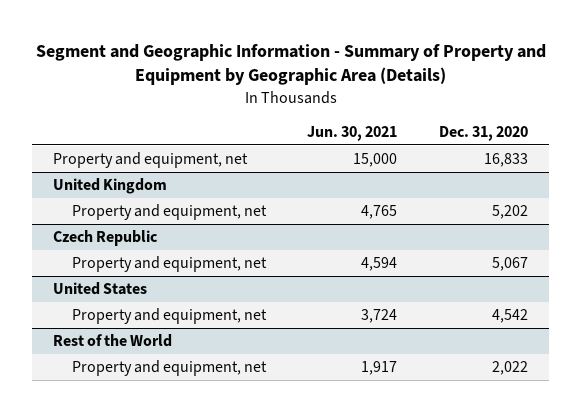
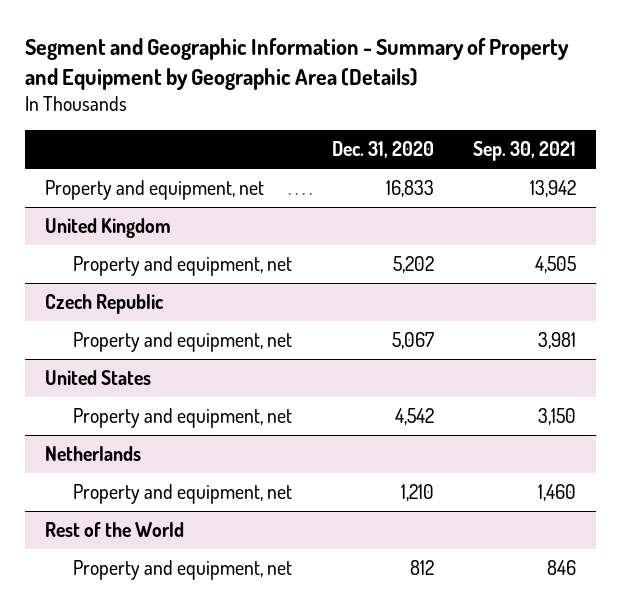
[307,125,398,141] Jun. 30, 2021 -> none
none -> [473,141,577,162] Sep. 30, 2021
none -> [44,446,141,462] Netherlands
none -> [73,484,293,505] Property and equipment, net
[492,361,529,376] 2,022 -> [409,560,434,576] 812

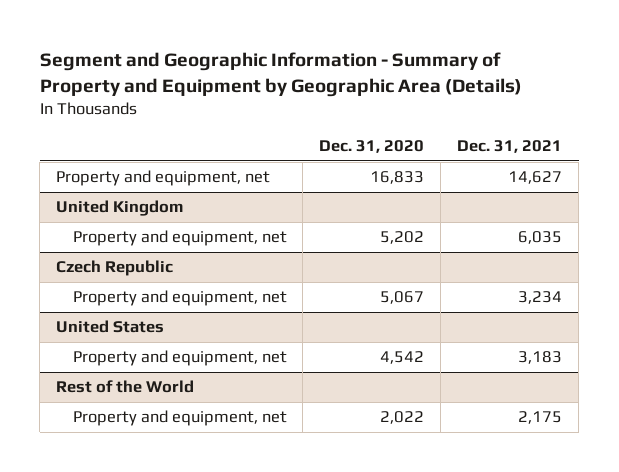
[473,141,577,162] Sep. 30, 2021 -> none
none -> [457,140,563,154] Dec. 31, 2021
[44,446,141,462] Netherlands -> none
[73,484,293,505] Property and equipment, net -> none
[409,560,434,576] 812 -> [380,411,425,425] 2,022

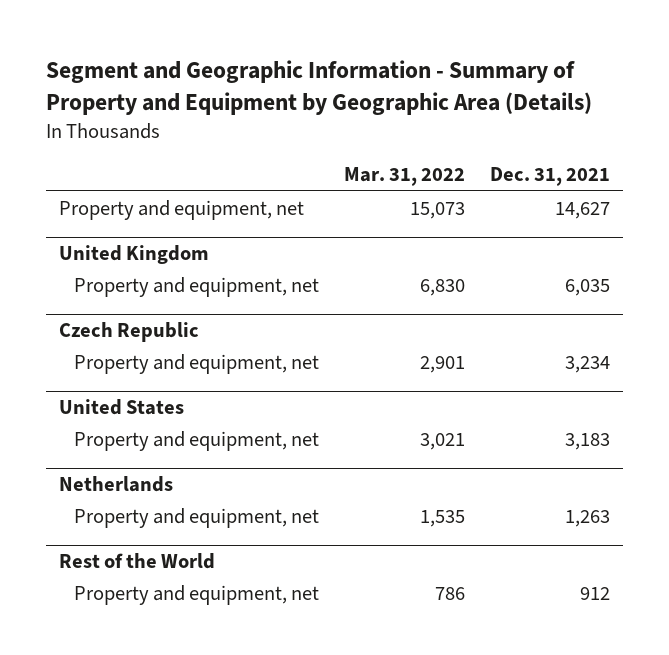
[319,140,425,154] Dec. 31, 2020 -> none
none -> [344,167,466,187] Mar. 31, 2022
none -> [58,476,173,493] Netherlands
none -> [74,507,320,528] Property and equipment, net
[518,411,563,425] 2,175 -> [580,586,611,600] 912

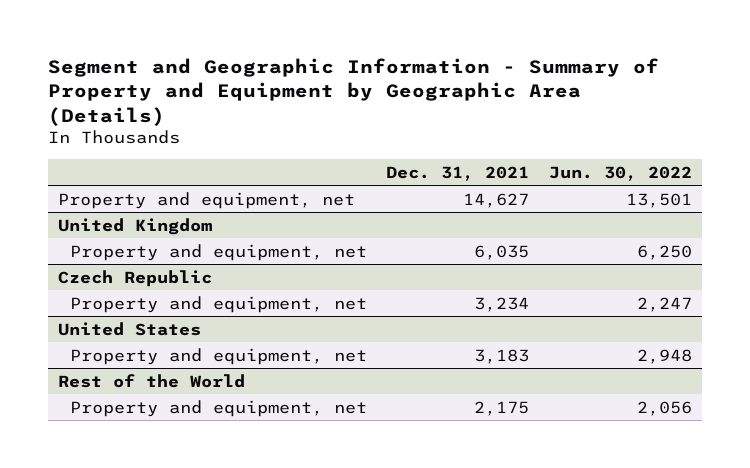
[344,167,466,187] Mar. 31, 2022 -> none
none -> [549,165,693,181] Jun. 30, 2022
[58,476,173,493] Netherlands -> none
[74,507,320,528] Property and equipment, net -> none
[580,586,611,600] 912 -> [474,400,530,416] 2,175

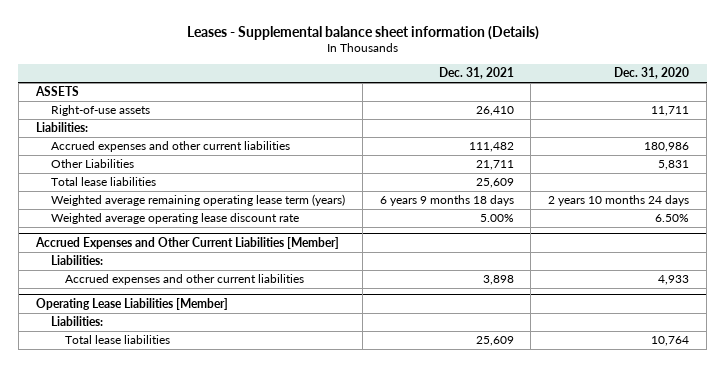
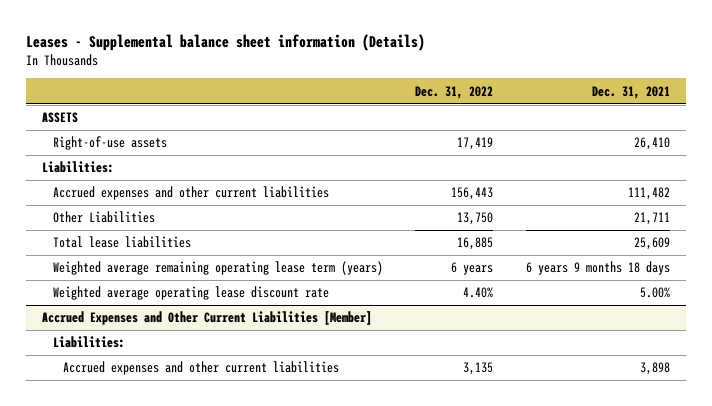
[614,67,690,80] Dec. 31, 2020 -> none
none -> [415,85,494,99] Dec. 31, 2022
[35,298,228,311] Operating Lease Liabilities [Member] -> none
[50,316,103,327] Liabilities: -> none
[65,335,171,345] Total lease liabilities -> none

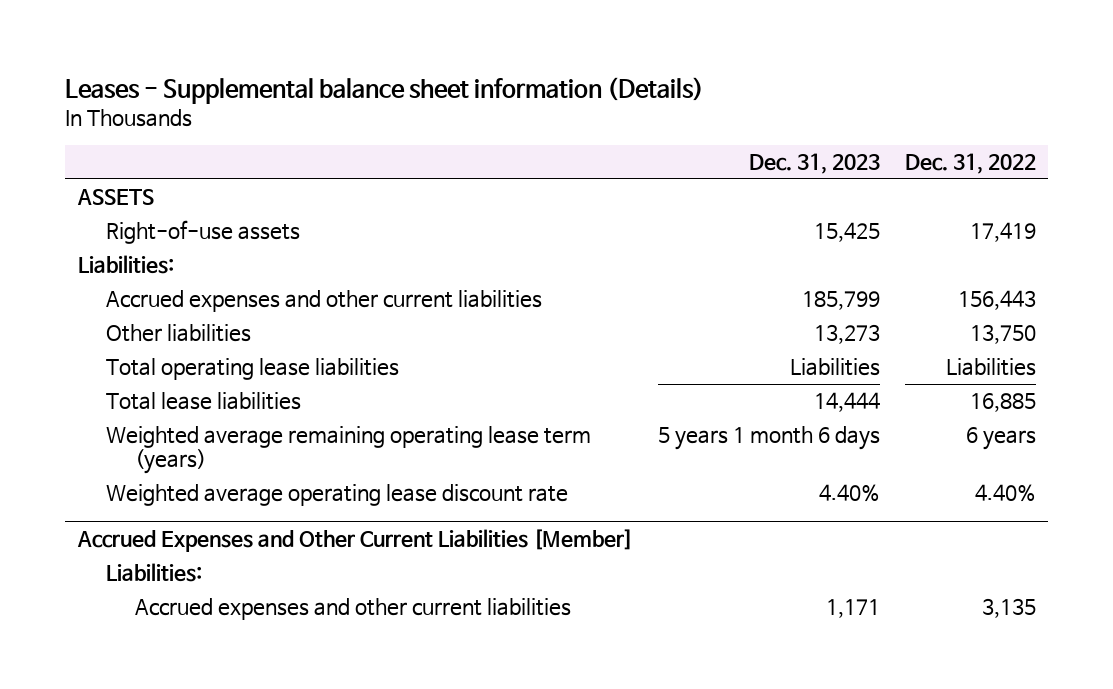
[591,85,670,99] Dec. 31, 2021 -> none
none -> [748,153,880,175] Dec. 31, 2023
[52,211,155,224] Other Liabilities -> [106,324,252,343] Other liabilities
none -> [106,358,400,381] Total operating lease liabilities

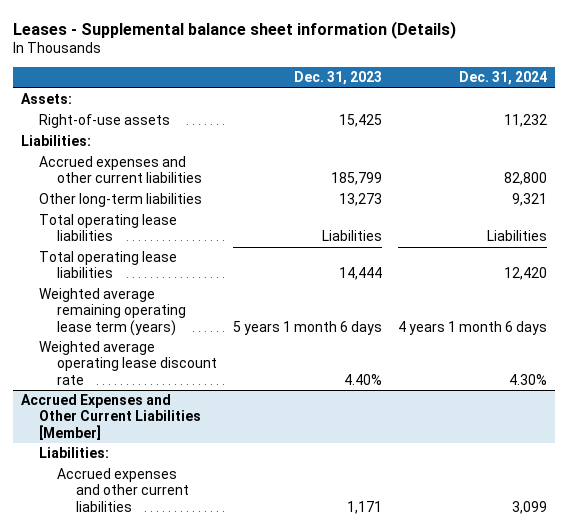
[904,153,1036,175] Dec. 31, 2022 -> none
none -> [459,71,548,86] Dec. 31, 2024
[76,189,154,206] ASSETS -> [20,93,72,105] Assets:
[106,324,252,343] Other liabilities -> [39,193,203,208] Other long-term liabilities
[106,392,302,411] Total lease liabilities -> [39,251,178,279] Total operating lease liabilities

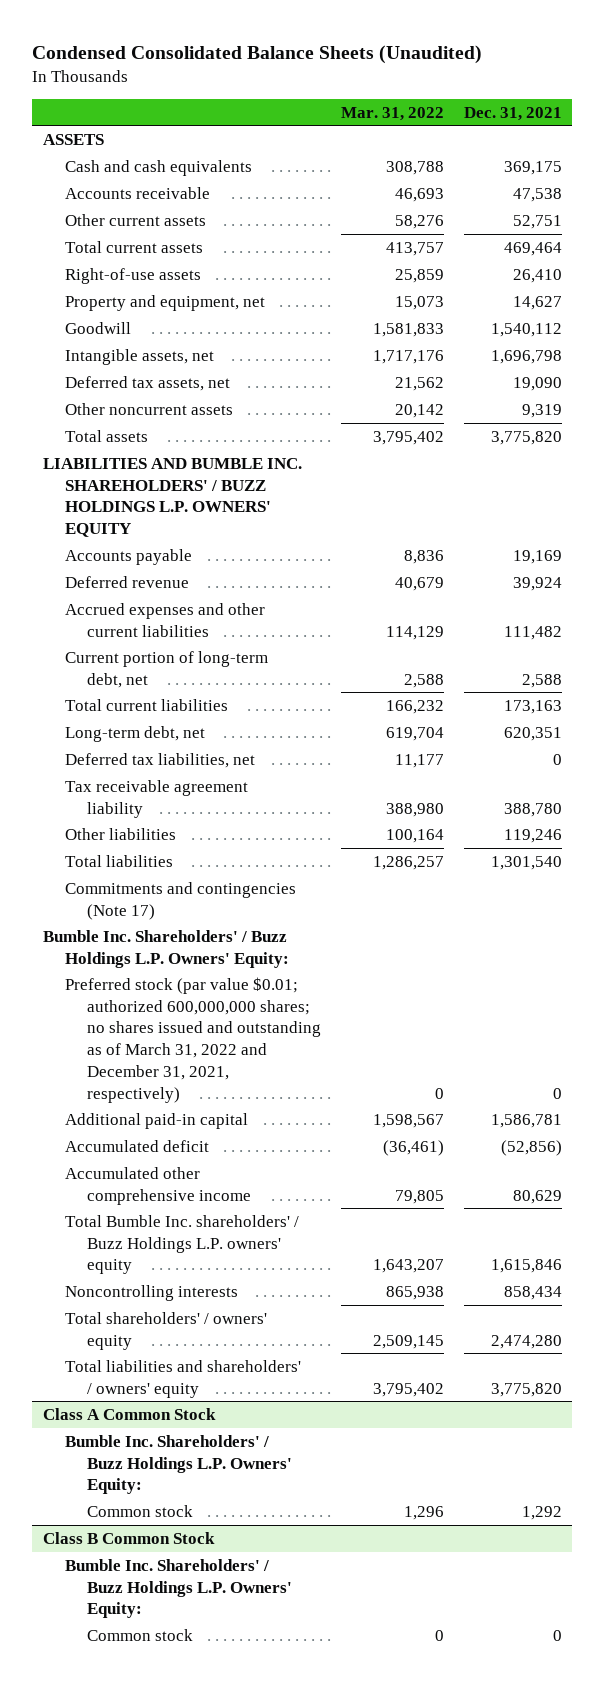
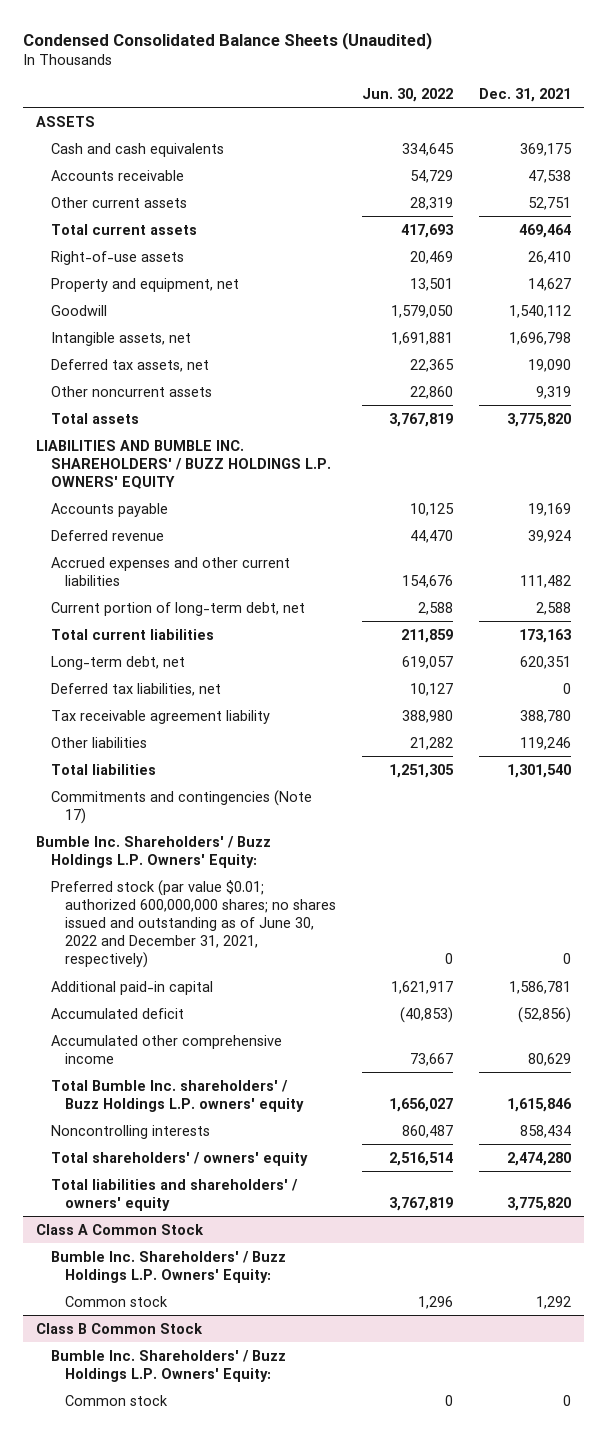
[341,106,445,121] Mar. 31, 2022 -> none
none -> [362,87,454,102] Jun. 30, 2022
[64,976,321,1103] Preferred stock (par value $0.01; authorized 600,000,000 shares; no shares issued and outstanding as of March 31, 2022 and December 31, 2021, respectively) -> [50,879,337,969] Preferred stock (par value $0.01; authorized 600,000,000 shares; no shares issued and outstanding as of June 30, 2022 and December 31, 2021, respectively)

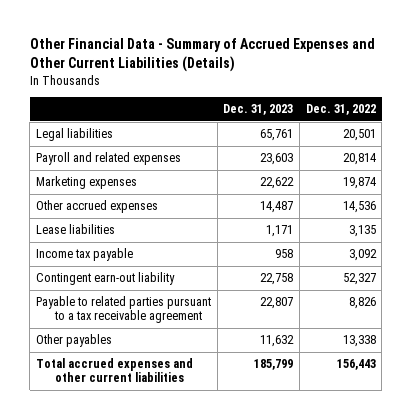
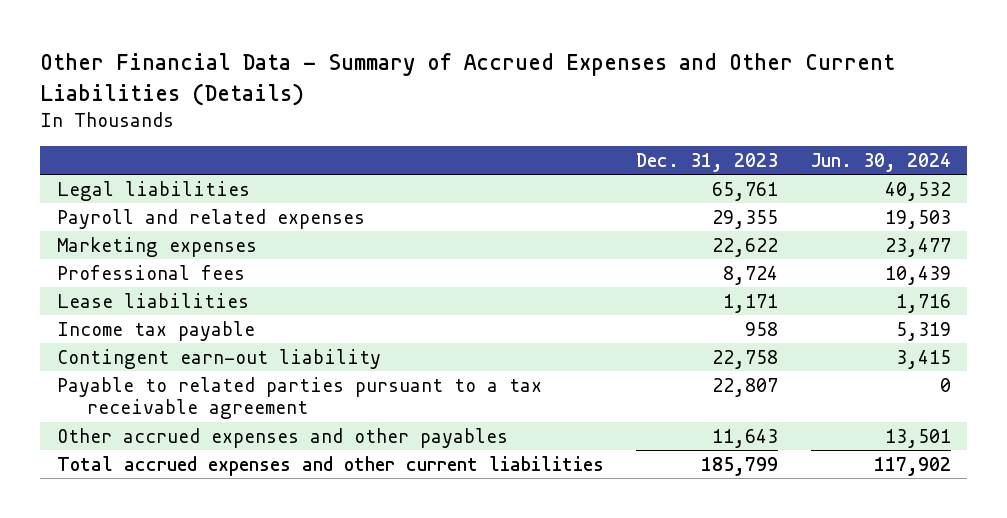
[305,104,376,116] Dec. 31, 2022 -> none
none -> [810,152,951,172] Jun. 30, 2024
[260,153,294,166] 23,603 -> [712,209,779,229] 29,355
[36,200,159,214] Other accrued expenses -> none
none -> [56,264,245,280] Professional fees
[36,334,113,348] Other payables -> [56,427,508,448] Other accrued expenses and other payables
[260,335,295,348] 11,632 -> [712,428,779,448] 11,643

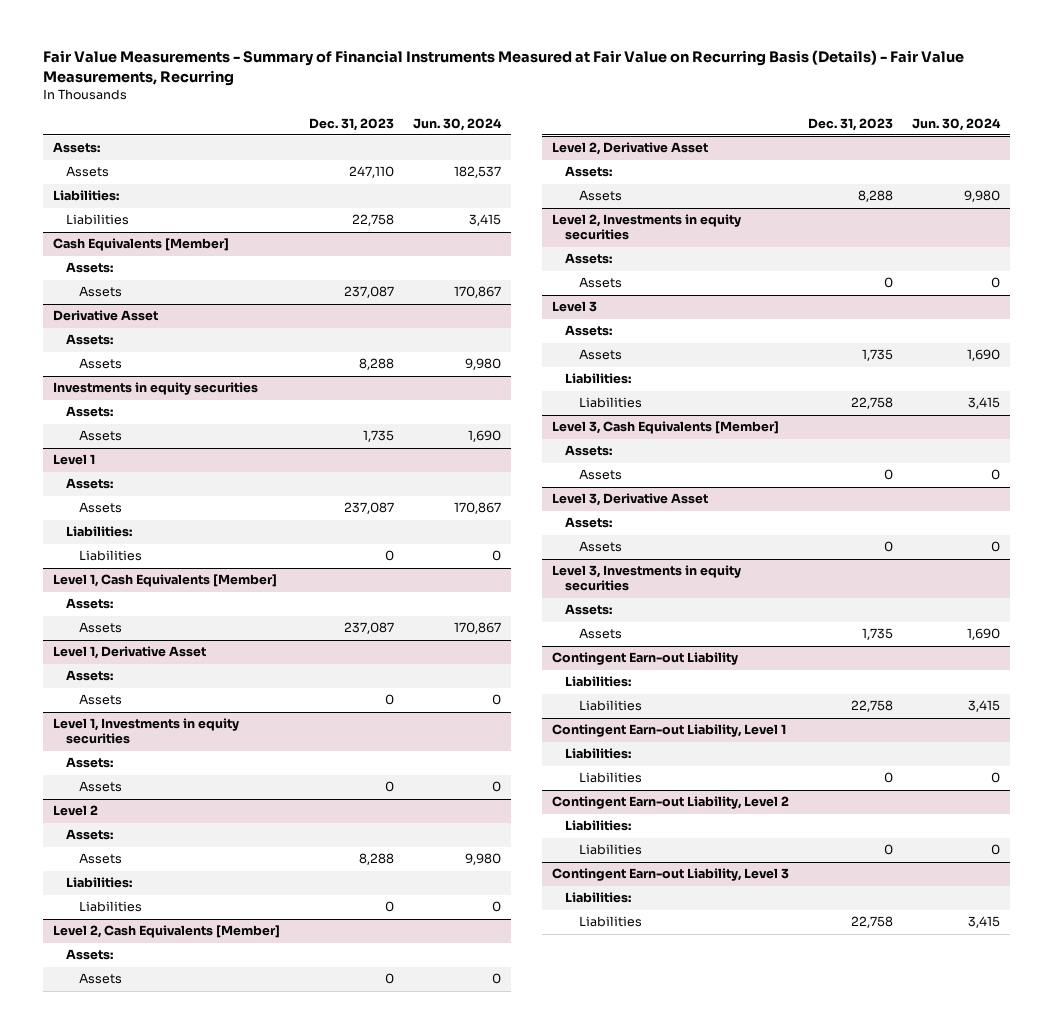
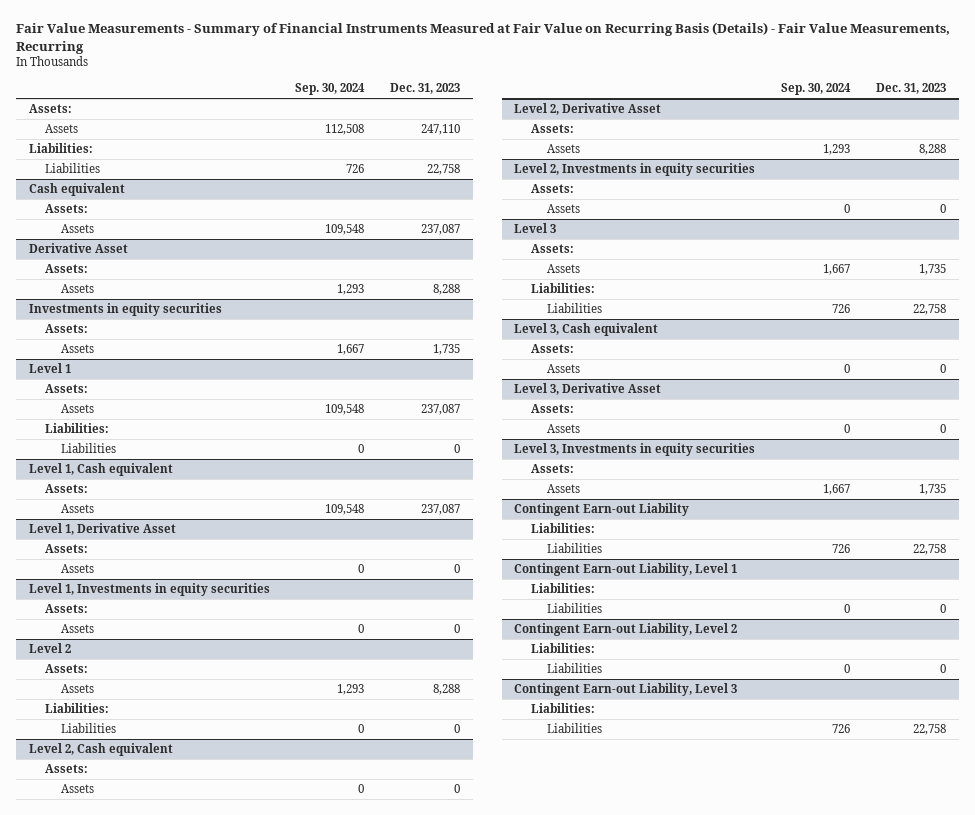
[413,117,503,131] Jun. 30, 2024 -> none
none -> [295,83,366,96] Sep. 30, 2024
[52,238,229,252] Cash Equivalents [Member] -> [28,183,125,197] Cash equivalent
[52,574,277,588] Level 1, Cash Equivalents [Member] -> [28,463,173,477] Level 1, Cash equivalent
[52,925,280,939] Level 2, Cash Equivalents [Member] -> [28,743,173,757] Level 2, Cash equivalent
[551,421,779,435] Level 3, Cash Equivalents [Member] -> [514,323,659,337] Level 3, Cash equivalent

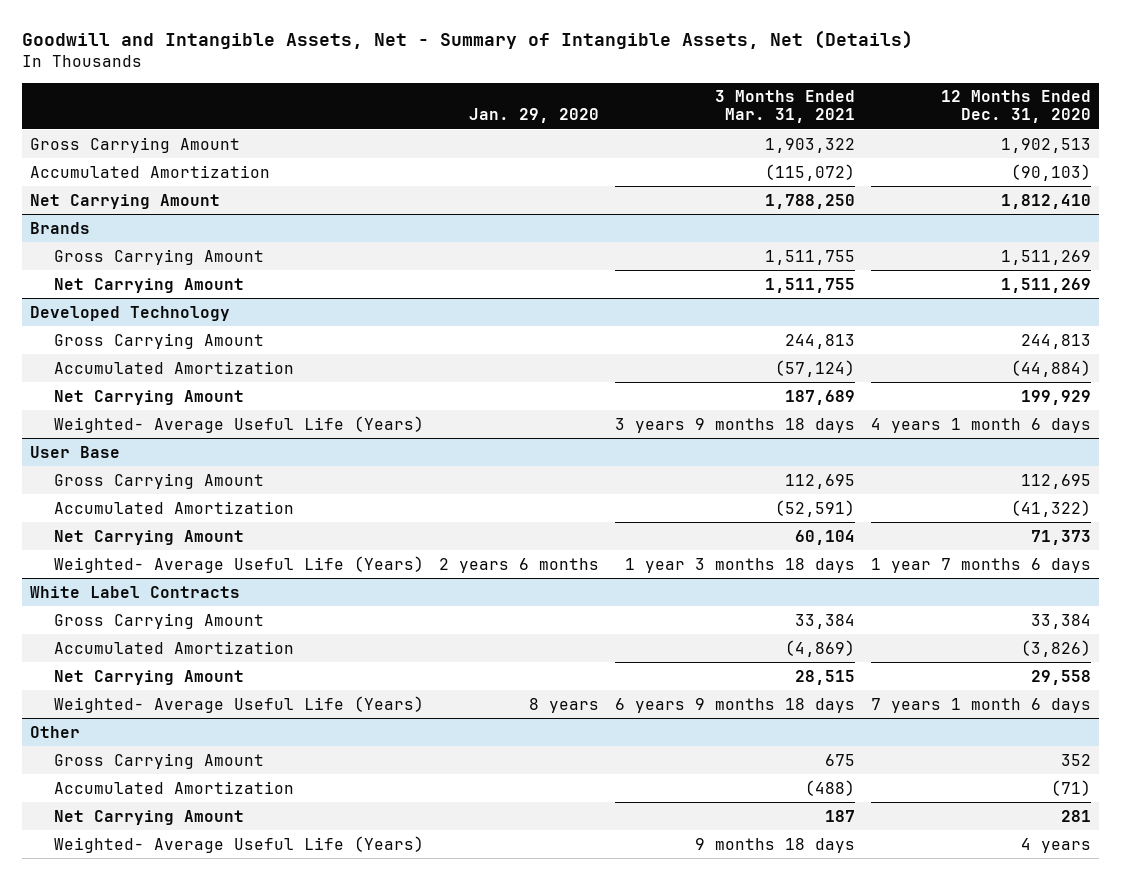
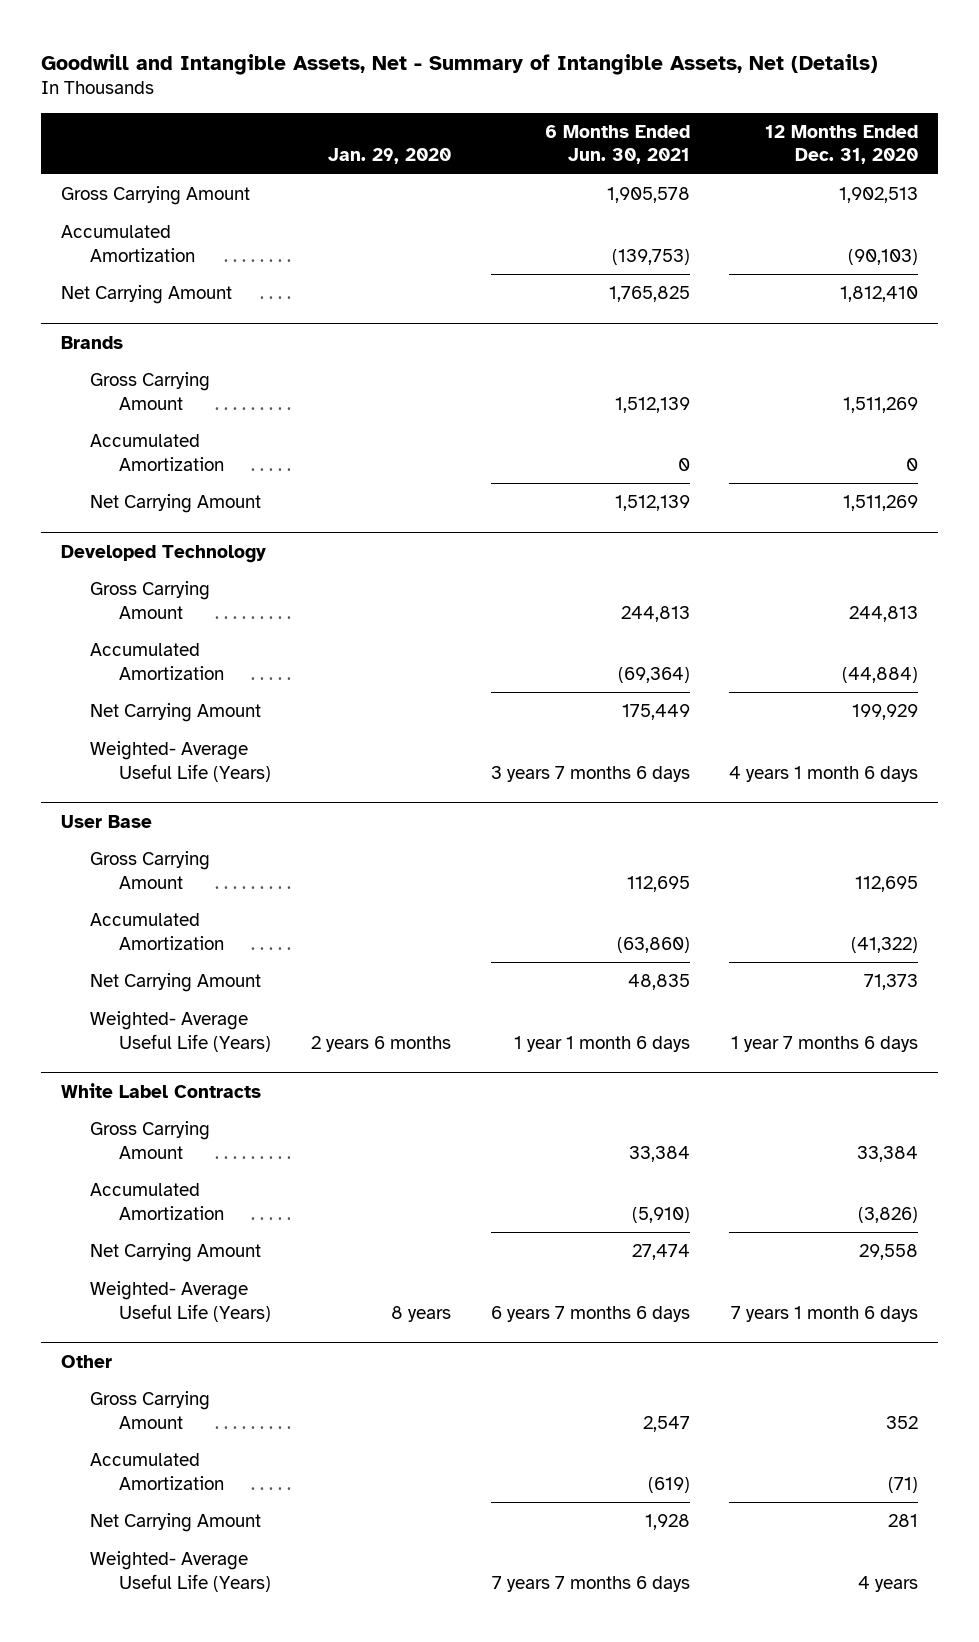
[715,90,856,124] 3 Months Ended Mar. 31, 2021 -> none
none -> [544,124,690,165] 6 Months Ended Jun. 30, 2021
none -> [90,434,225,471] Accumulated Amortization

